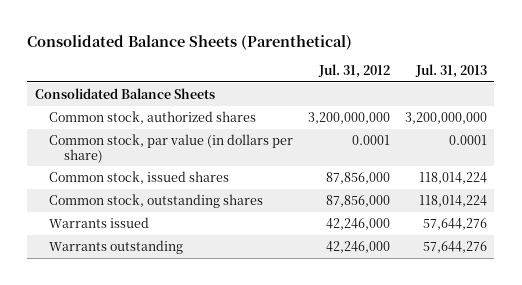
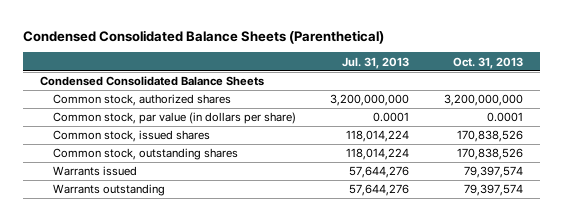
[27,34,353,50] Consolidated Balance Sheets (Parenthetical) -> [22,29,384,44] Condensed Consolidated Balance Sheets (Parenthetical)
[318,64,391,79] Jul. 31, 2012 -> none
none -> [452,56,523,69] Oct. 31, 2013
[34,87,215,99] Consolidated Balance Sheets -> [39,76,264,87] Condensed Consolidated Balance Sheets

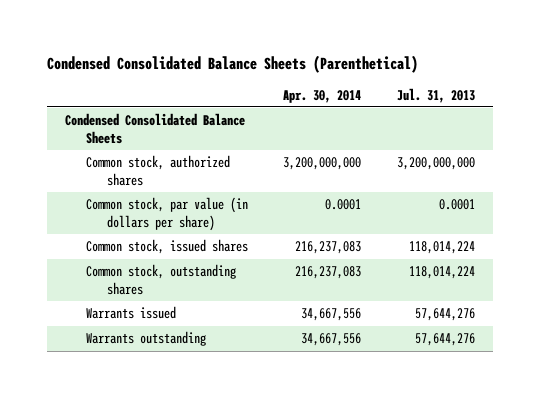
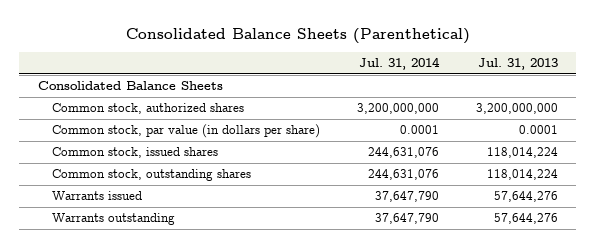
[47,54,419,73] Condensed Consolidated Balance Sheets (Parenthetical) -> [125,28,470,45] Consolidated Balance Sheets (Parenthetical)
[283,89,362,103] Apr. 30, 2014 -> none
none -> [358,57,440,71] Jul. 31, 2014
[64,113,245,144] Condensed Consolidated Balance Sheets -> [38,81,224,91] Consolidated Balance Sheets

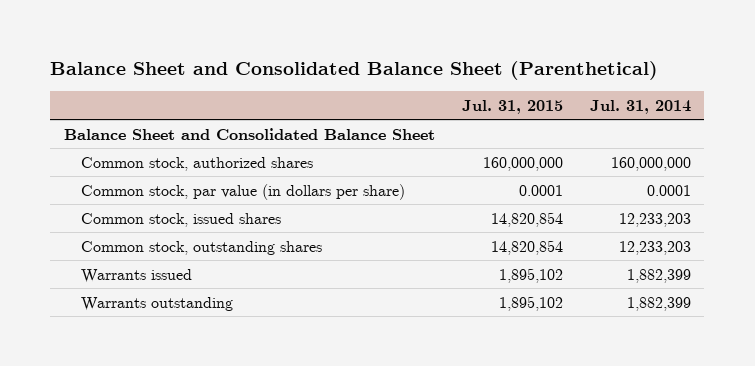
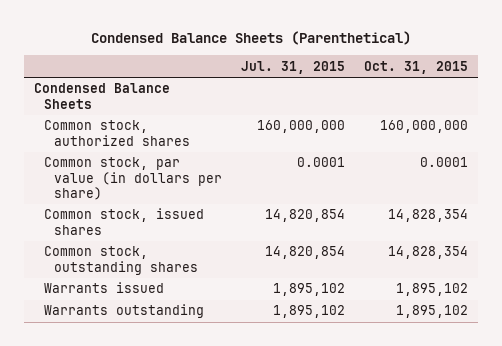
[50,60,659,80] Balance Sheet and Consolidated Balance Sheet (Parenthetical) -> [90,30,411,45] Condensed Balance Sheets (Parenthetical)
[589,99,691,114] Jul. 31, 2014 -> none
none -> [364,60,469,74] Oct. 31, 2015
[63,127,435,140] Balance Sheet and Consolidated Balance Sheet -> [33,83,170,109] Condensed Balance Sheets

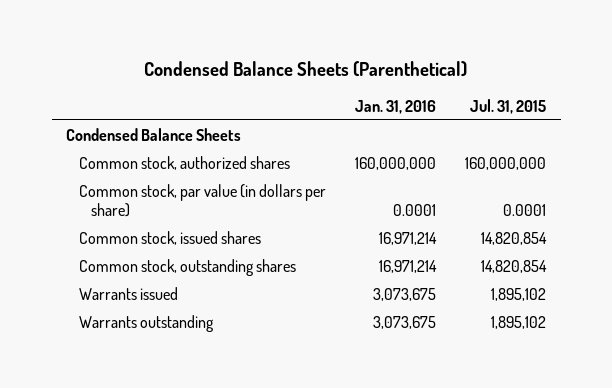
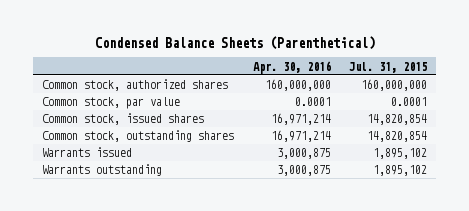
[354,99,436,114] Jan. 31, 2016 -> none
none -> [252,60,331,74] Apr. 30, 2016
[66,127,242,141] Condensed Balance Sheets -> none
[78,183,326,218] Common stock, par value (in dollars per share) -> [42,97,181,110] Common stock, par value

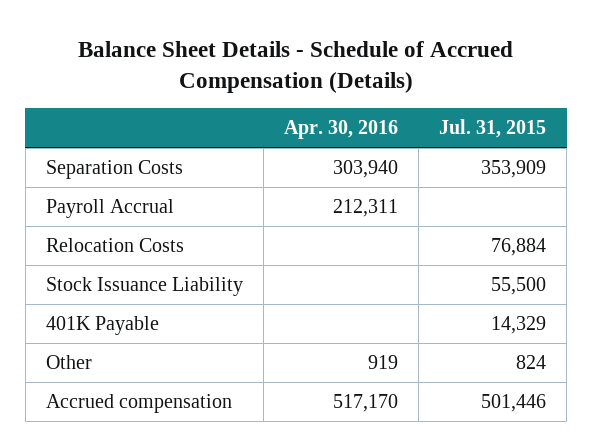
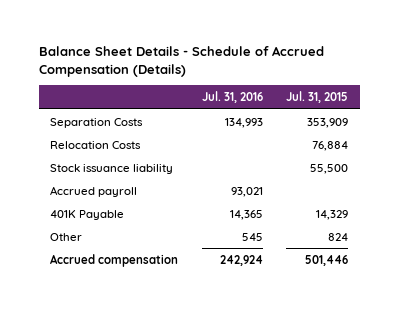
[284,120,399,140] Apr. 30, 2016 -> none
none -> [201,90,263,103] Jul. 31, 2016
[45,198,174,218] Payroll Accrual -> none
[45,276,243,296] Stock Issuance Liability -> [50,163,174,174] Stock issuance liability
none -> [50,185,138,197] Accrued payroll

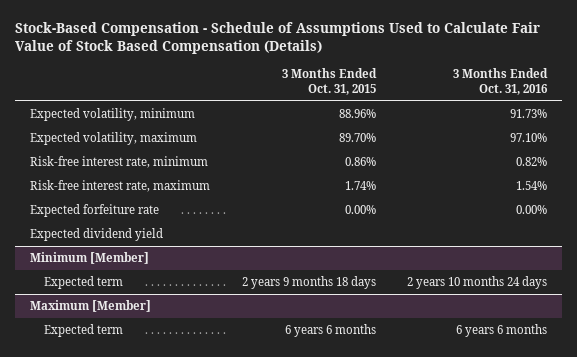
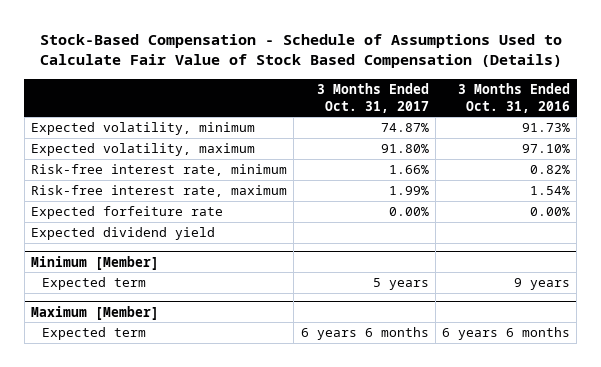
[281,68,377,96] 3 Months Ended Oct. 31, 2015 -> none
none -> [316,82,429,113] 3 Months Ended Oct. 31, 2017
[406,276,547,290] 2 years 10 months 24 days -> [514,278,571,291] 9 years

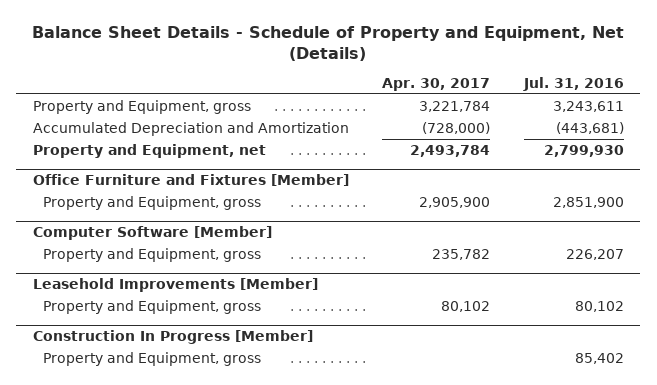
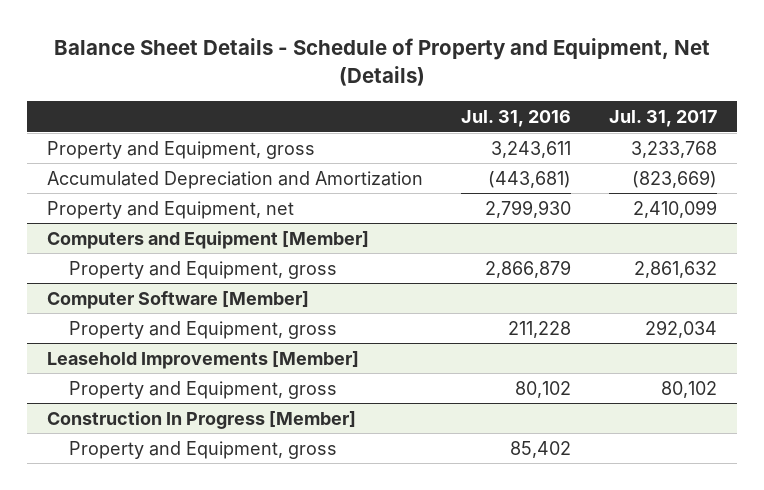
[382,78,491,92] Apr. 30, 2017 -> none
none -> [609,110,718,128] Jul. 31, 2017
[32,173,349,186] Office Furniture and Fixtures [Member] -> none
none -> [46,230,369,249] Computers and Equipment [Member]
[552,196,624,208] 2,851,900 -> [484,259,571,278] 2,866,879
[565,248,624,260] 226,207 -> [507,320,571,338] 211,228

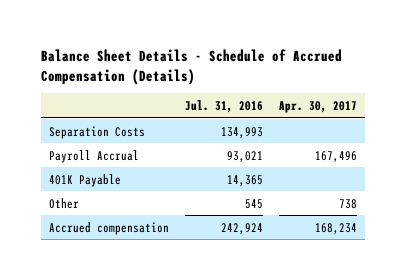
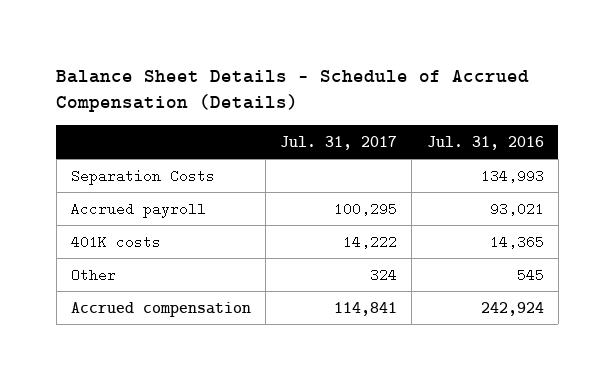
[279,100,358,113] Apr. 30, 2017 -> none
none -> [280,135,398,150] Jul. 31, 2017
[49,149,140,163] Payroll Accrual -> [70,201,206,218] Accrued payroll
[49,173,122,187] 401K Payable -> [70,234,161,249] 401K costs

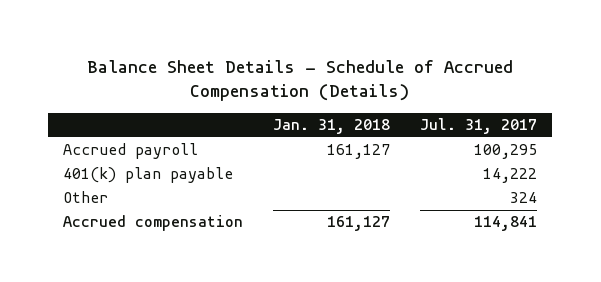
[426,135,544,150] Jul. 31, 2016 -> none
none -> [273,119,391,135] Jan. 31, 2018
[70,168,215,185] Separation Costs -> none
[70,234,161,249] 401K costs -> [63,167,234,184] 401(k) plan payable

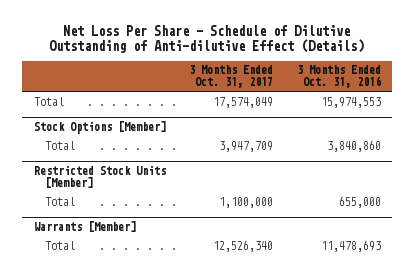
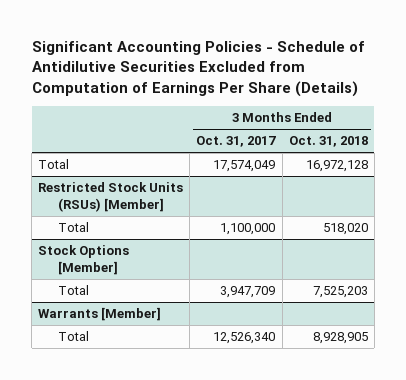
[49,25,365,54] Net Loss Per Share - Schedule of Dilutive Outstanding of Anti-dilutive Effect (Details) -> [31,41,365,97] Significant Accounting Policies - Schedule of Antidilutive Securities Excluded from Computation of Earnings Per Share (Details)
[296,65,381,89] 3 Months Ended Oct. 31, 2016 -> none
none -> [288,136,368,148] Oct. 31, 2018
none -> [38,182,184,212] Restricted Stock Units (RSUs) [Member]
none -> [58,222,90,233] Total
[33,164,166,188] Restricted Stock Units [Member] -> none
[44,196,75,206] Total -> none

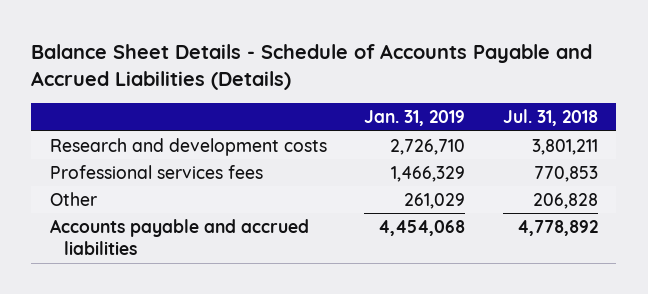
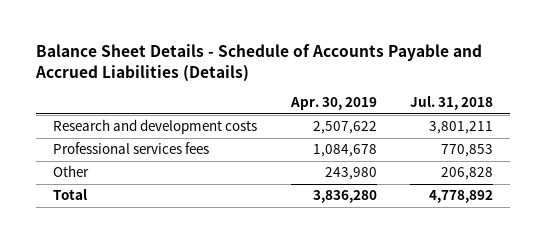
[364,110,466,127] Jan. 31, 2019 -> none
none -> [289,97,377,111] Apr. 30, 2019
[50,218,310,256] Accounts payable and accrued liabilities -> [53,189,88,201] Total

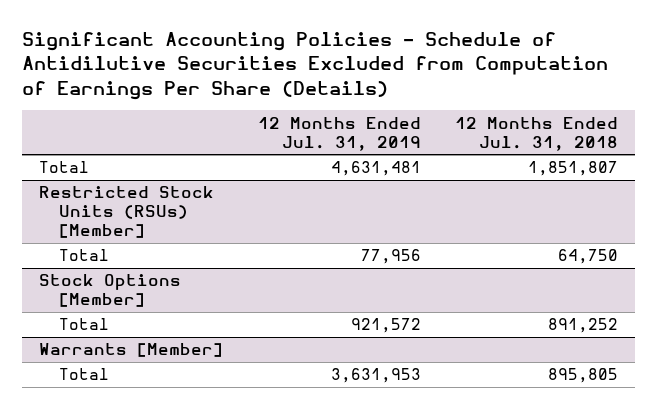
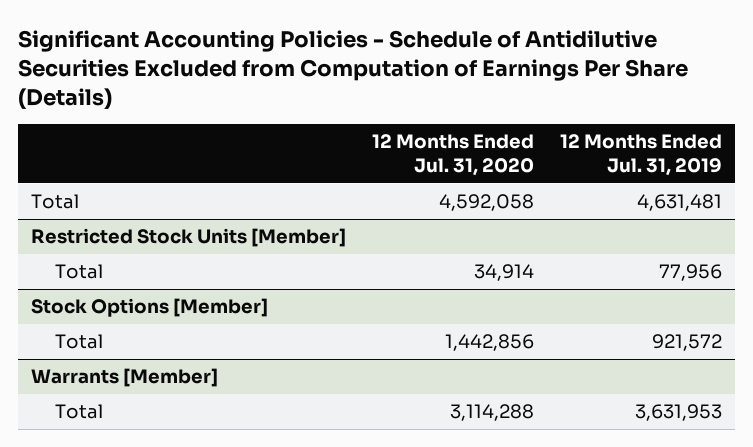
[455,116,619,151] 12 Months Ended Jul. 31, 2018 -> none
none -> [371,134,534,176] 12 Months Ended Jul. 31, 2020
[39,186,215,239] Restricted Stock Units (RSUs) [Member] -> [31,228,347,248] Restricted Stock Units [Member]

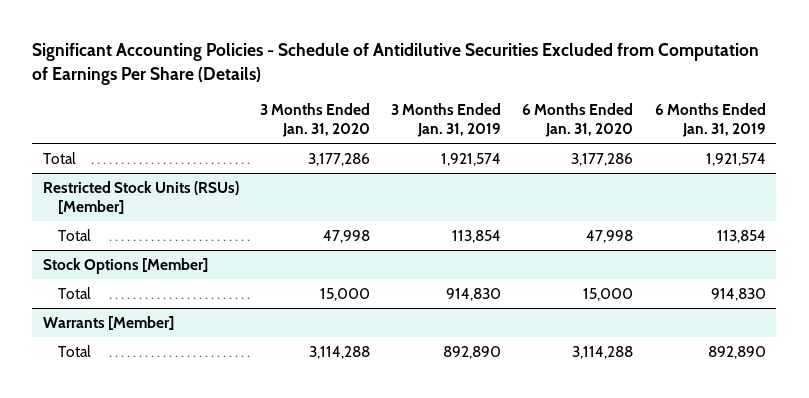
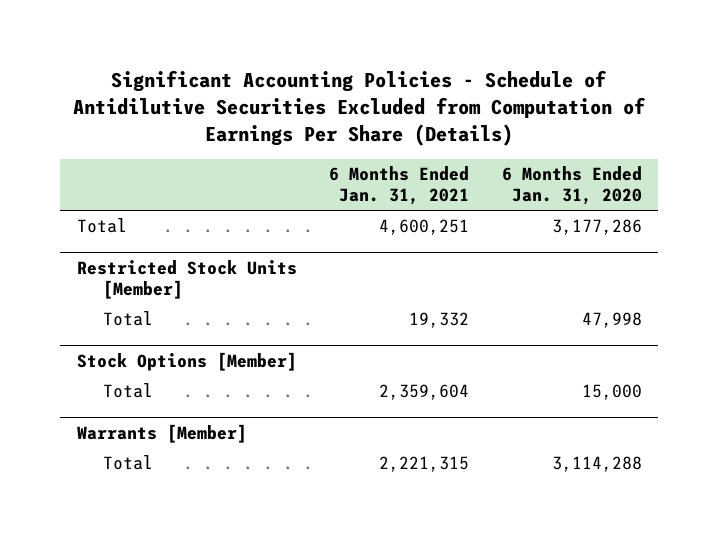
[260,103,371,137] 3 Months Ended Jan. 31, 2020 -> none
[391,103,502,137] 3 Months Ended Jan. 31, 2019 -> none
[654,103,766,137] 6 Months Ended Jan. 31, 2019 -> none
none -> [329,166,470,206] 6 Months Ended Jan. 31, 2021
[43,181,240,214] Restricted Stock Units (RSUs) [Member] -> [76,259,297,299] Restricted Stock Units [Member]

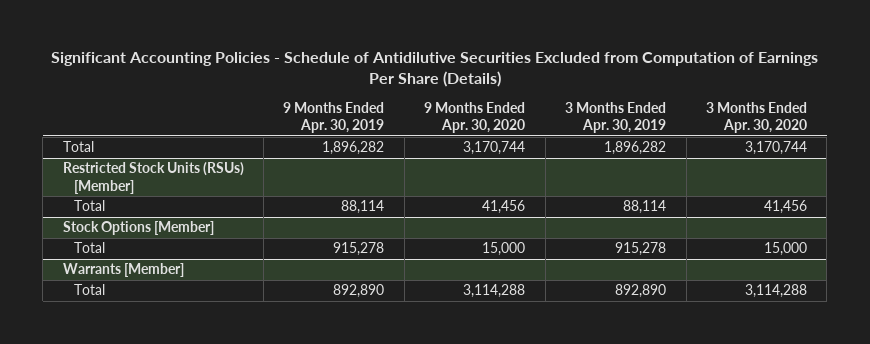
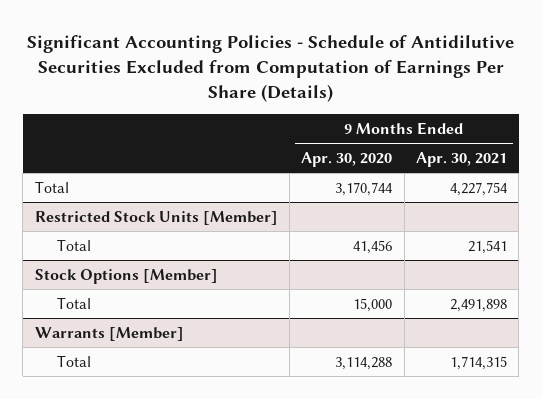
[283,101,385,134] 9 Months Ended Apr. 30, 2019 -> none
[565,101,667,134] 3 Months Ended Apr. 30, 2019 -> none
[705,101,807,134] 3 Months Ended Apr. 30, 2020 -> none
none -> [415,152,507,168] Apr. 30, 2021
[62,162,244,194] Restricted Stock Units (RSUs) [Member] -> [34,210,278,225] Restricted Stock Units [Member]

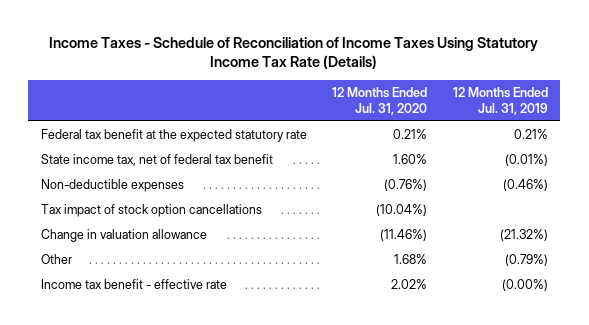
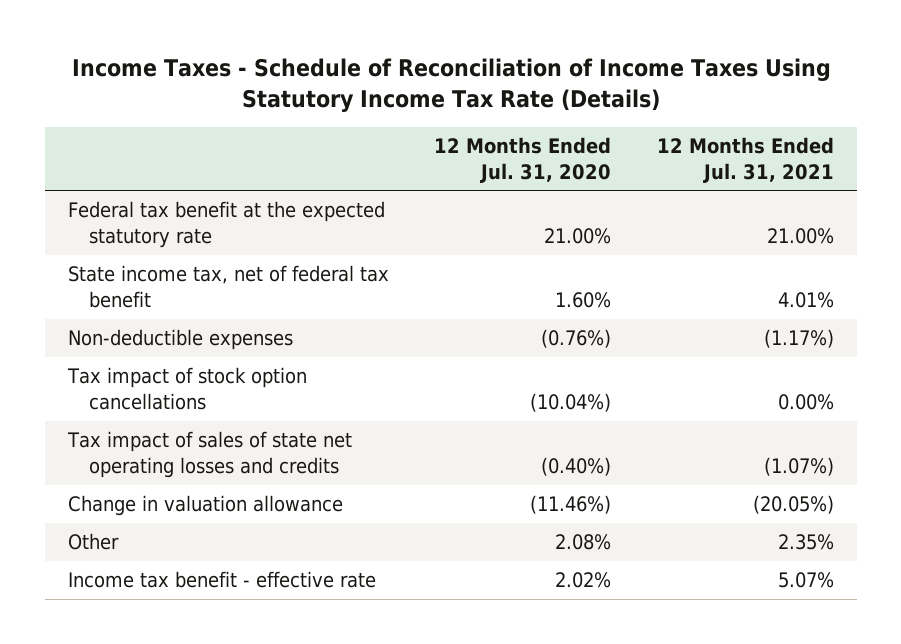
[452,87,548,115] 12 Months Ended Jul. 31, 2019 -> none
none -> [656,136,834,183] 12 Months Ended Jul. 31, 2021
[393,129,428,140] 0.21% -> [544,228,612,245] 21.00%
none -> [66,431,352,479] Tax impact of sales of state net operating losses and credits
[394,254,428,265] 1.68% -> [555,534,612,551] 2.08%

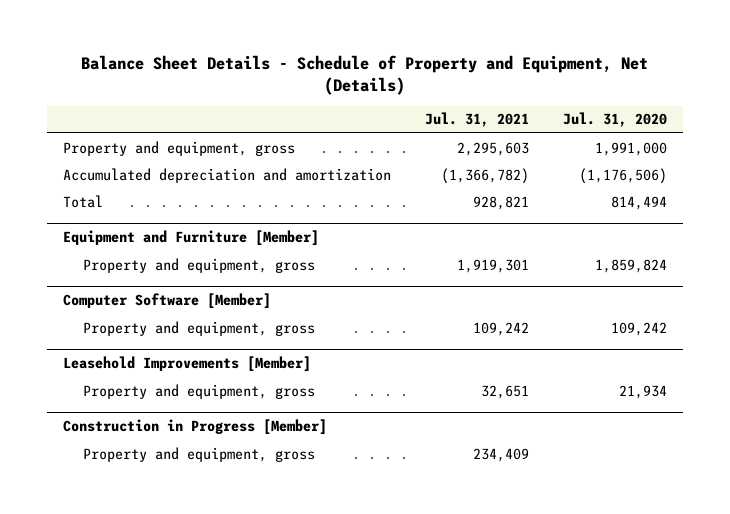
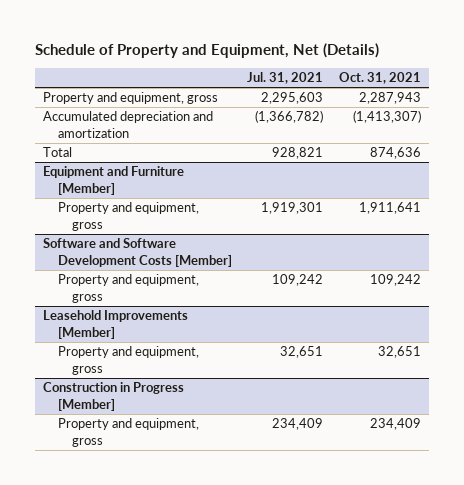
[81,54,649,96] Balance Sheet Details - Schedule of Property and Equipment, Net (Details) -> [35,43,380,59] Schedule of Property and Equipment, Net (Details)
[562,112,667,128] Jul. 31, 2020 -> none
none -> [339,72,422,85] Oct. 31, 2021
[63,293,272,310] Computer Software [Member] -> [43,238,232,267] Software and Software Development Costs [Member]

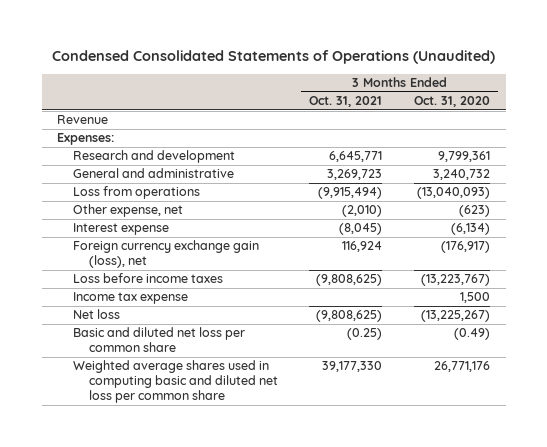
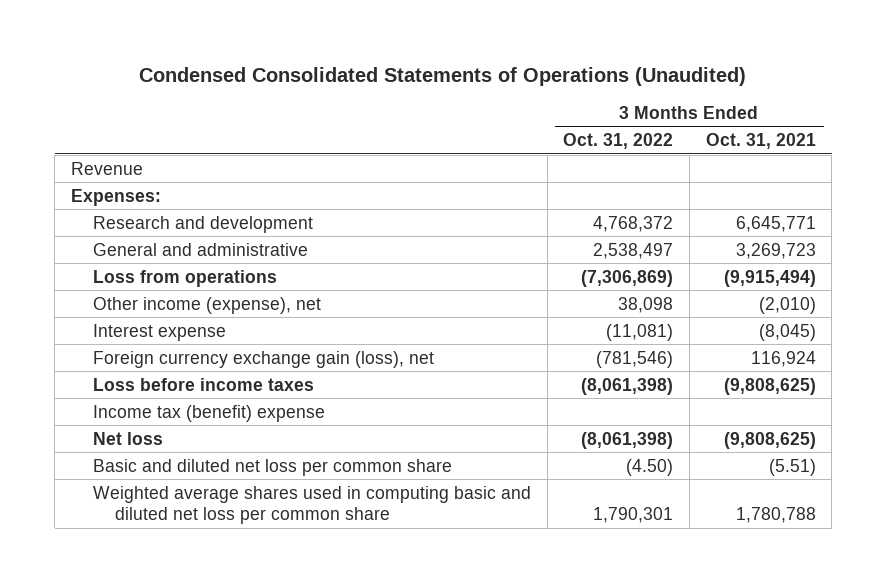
[413,96,490,108] Oct. 31, 2020 -> none
none -> [563,133,674,150] Oct. 31, 2022
[73,204,184,218] Other expense, net -> [93,296,322,314] Other income (expense), net
[73,292,189,305] Income tax expense -> [93,404,326,422] Income tax (benefit) expense
[347,328,383,341] (0.25) -> [768,458,816,476] (5.51)
[322,361,383,373] 39,177,330 -> [735,507,816,524] 1,780,788

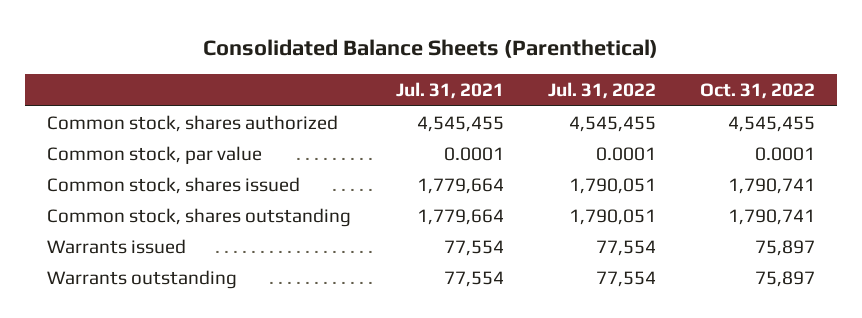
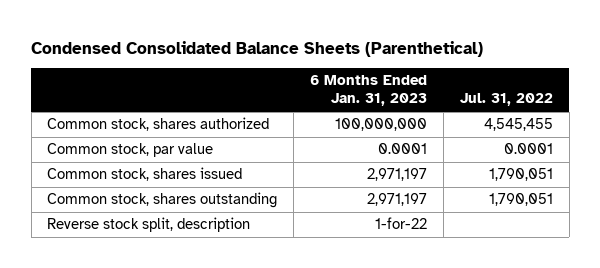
[203,39,659,59] Consolidated Balance Sheets (Parenthetical) -> [31,40,484,57] Condensed Consolidated Balance Sheets (Parenthetical)
[395,82,504,100] Jul. 31, 2021 -> none
[699,83,815,100] Oct. 31, 2022 -> none
none -> [310,75,428,107] 6 Months Ended Jan. 31, 2023
[47,238,187,254] Warrants issued -> none
[47,269,238,289] Warrants outstanding -> none
none -> [47,217,251,233] Reverse stock split, description

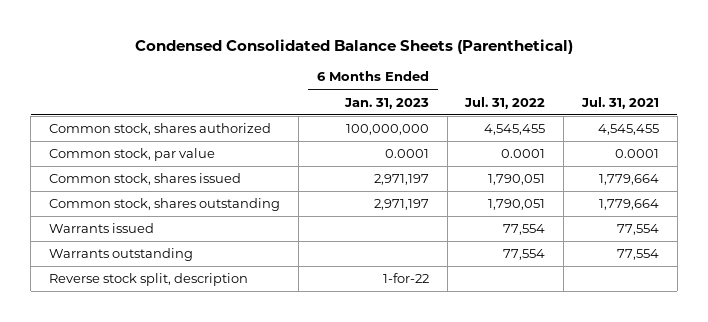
none -> [581,96,660,109] Jul. 31, 2021
none -> [49,223,155,234] Warrants issued
none -> [49,248,194,262] Warrants outstanding

